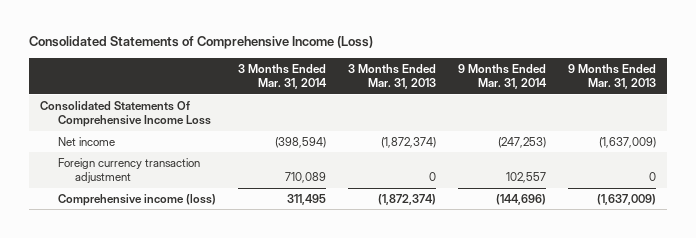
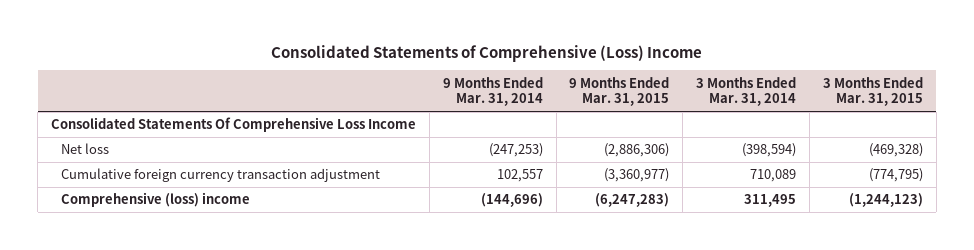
[28,36,373,50] Consolidated Statements of Comprehensive Income (Loss) -> [270,44,702,62] Consolidated Statements of Comprehensive (Loss) Income
[347,63,436,89] 3 Months Ended Mar. 31, 2013 -> none
[567,63,656,89] 9 Months Ended Mar. 31, 2013 -> none
none -> [569,76,670,107] 9 Months Ended Mar. 31, 2015
none -> [822,76,923,107] 3 Months Ended Mar. 31, 2015
[39,100,211,128] Consolidated Statements Of Comprehensive Income Loss -> [51,117,417,133] Consolidated Statements Of Comprehensive Loss Income
[57,136,115,146] Net income -> [60,143,109,155] Net loss
[57,157,200,184] Foreign currency transaction adjustment -> [60,168,380,183] Cumulative foreign currency transaction adjustment
[57,193,216,206] Comprehensive income (loss) -> [60,192,250,208] Comprehensive (loss) income

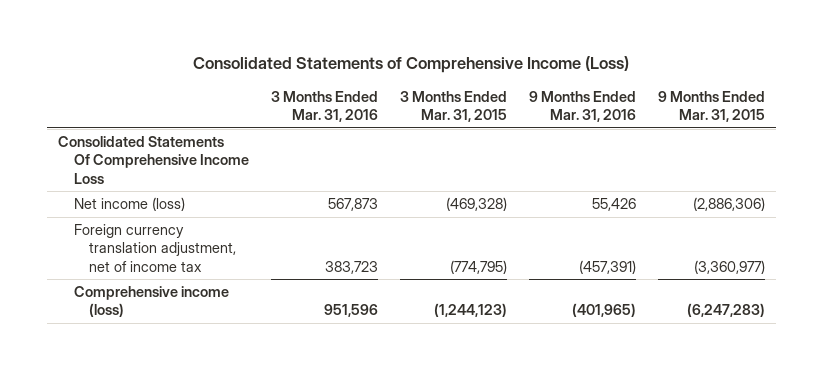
[270,44,702,62] Consolidated Statements of Comprehensive (Loss) Income -> [193,56,630,74] Consolidated Statements of Comprehensive Income (Loss)
[442,76,543,107] 9 Months Ended Mar. 31, 2014 -> none
[696,76,797,107] 3 Months Ended Mar. 31, 2014 -> none
none -> [270,90,378,122] 3 Months Ended Mar. 31, 2016
none -> [528,90,636,122] 9 Months Ended Mar. 31, 2016
[51,117,417,133] Consolidated Statements Of Comprehensive Loss Income -> [57,136,249,184] Consolidated Statements Of Comprehensive Income Loss
[60,143,109,155] Net loss -> [73,197,185,212] Net income (loss)
[60,168,380,183] Cumulative foreign currency transaction adjustment -> [73,224,237,272] Foreign currency translation adjustment, net of income tax
[60,192,250,208] Comprehensive (loss) income -> [73,286,229,318] Comprehensive income (loss)

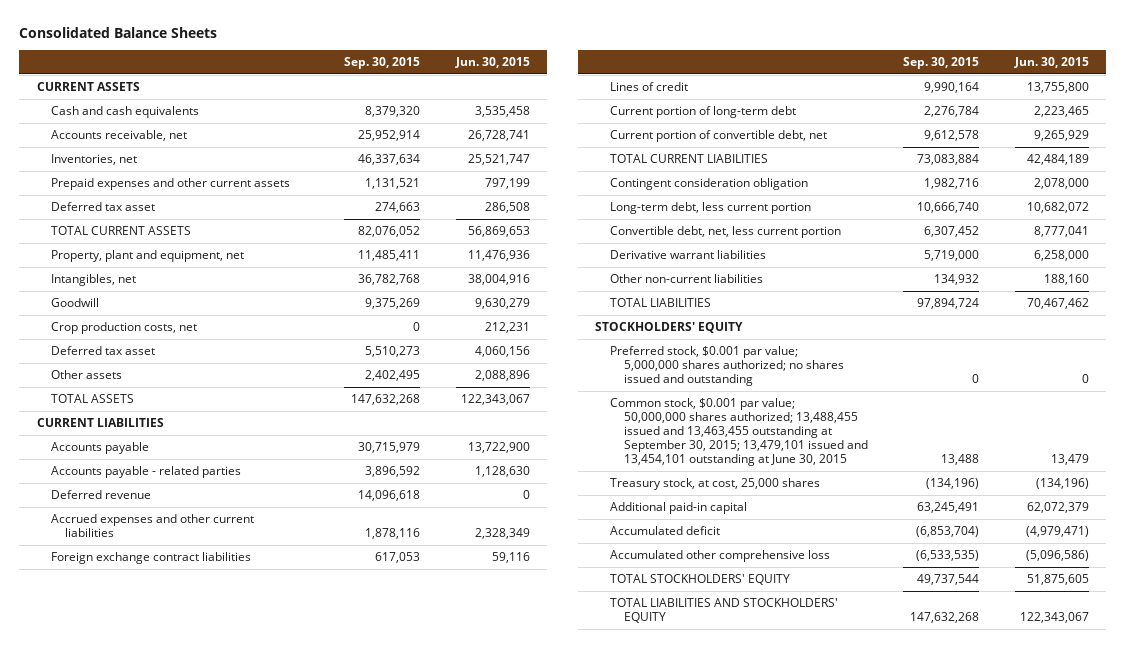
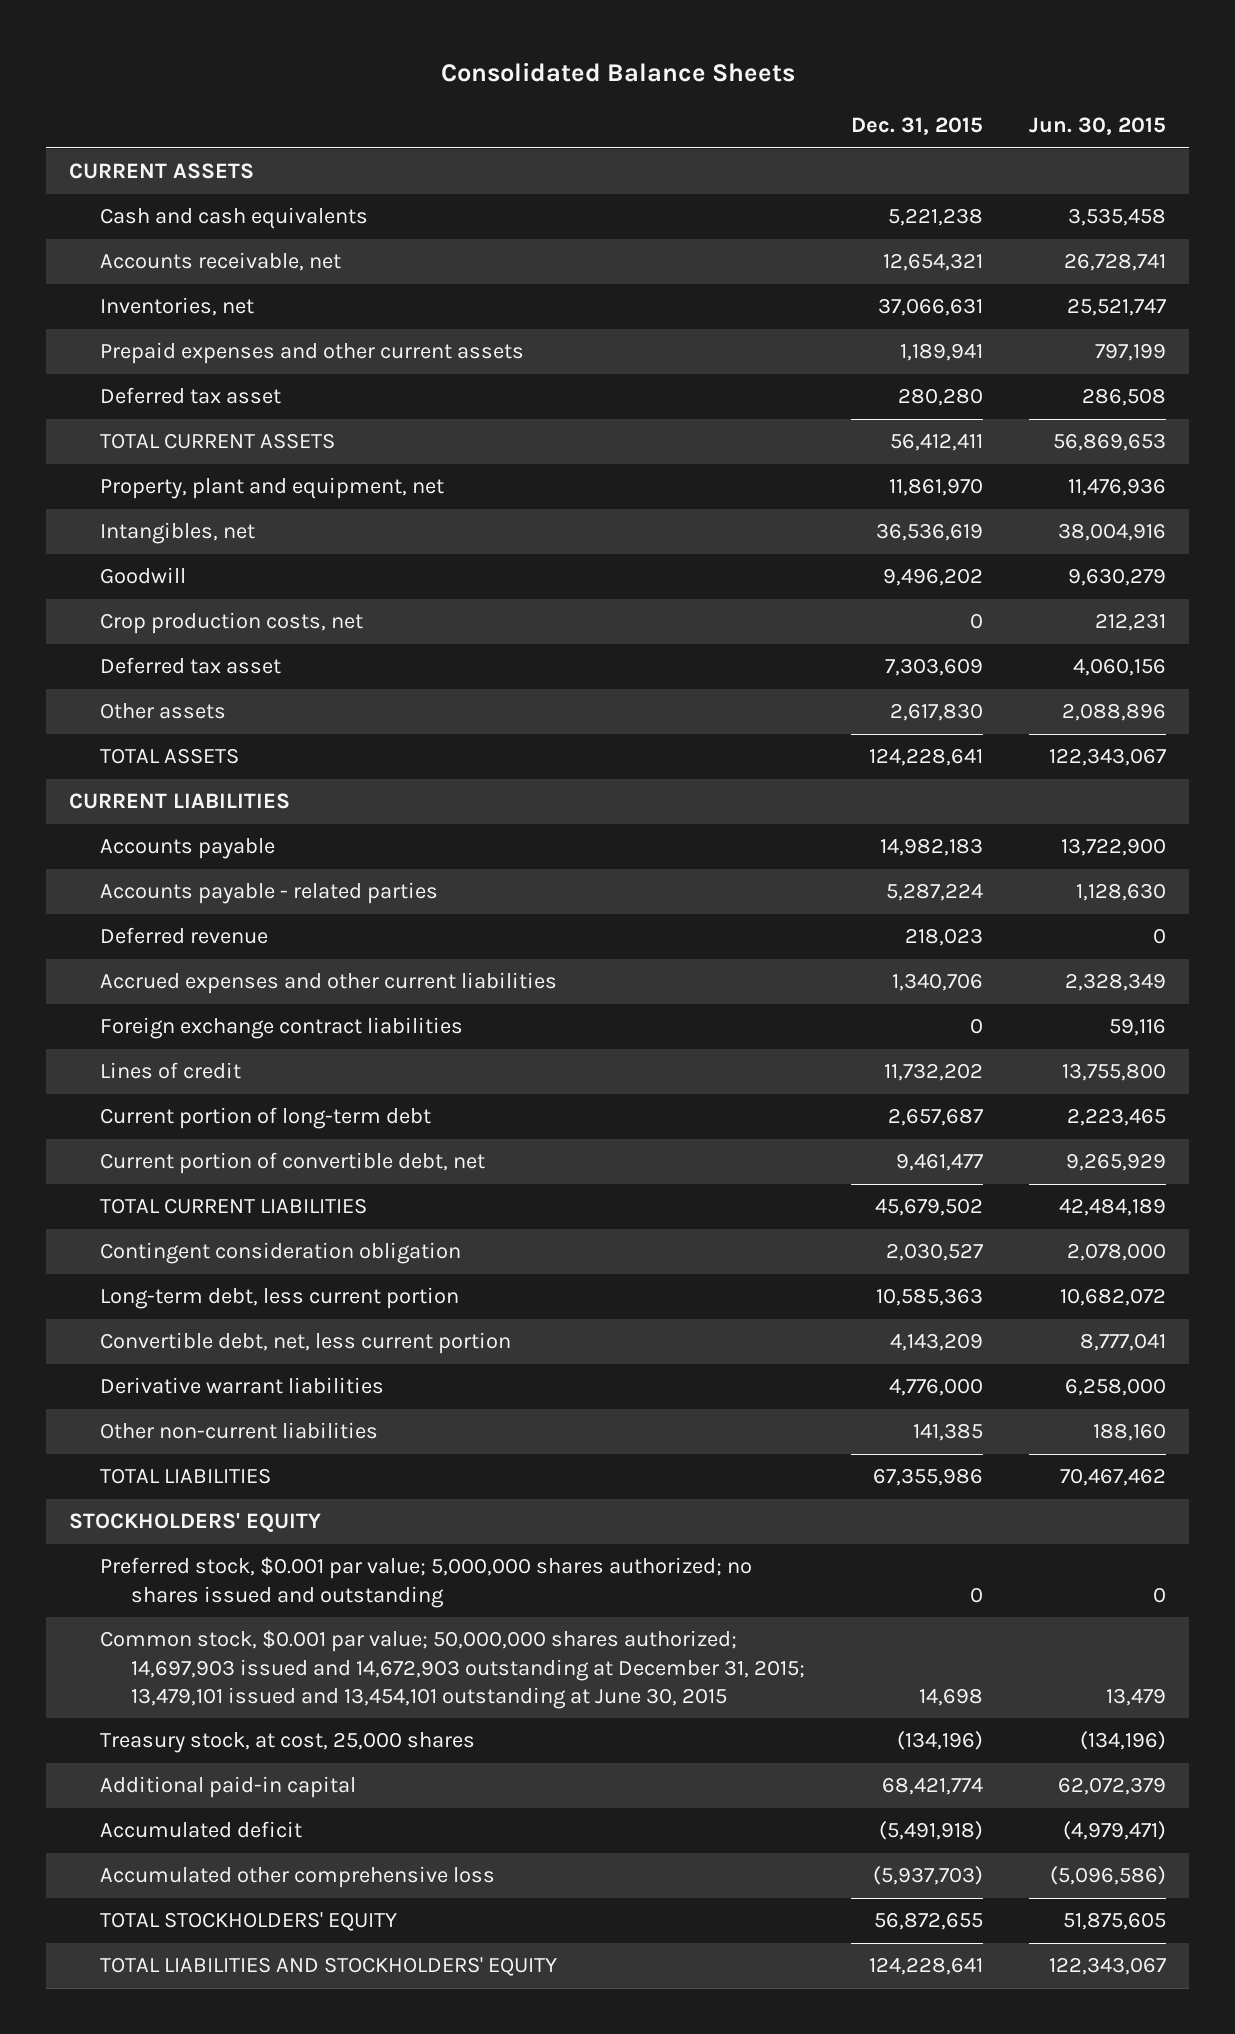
[344,57,421,70] Sep. 30, 2015 -> none
none -> [851,117,984,136] Dec. 31, 2015
[609,398,868,467] Common stock, $0.001 par value; 50,000,000 shares authorized; 13,488,455 issued and 13,463,455 outstanding at September 30, 2015; 13,479,101 issued and 13,454,101 outstanding at June 30, 2015 -> [100,1630,806,1709] Common stock, $0.001 par value; 50,000,000 shares authorized; 14,697,903 issued and 14,672,903 outstanding at December 31, 2015; 13,479,101 issued and 13,454,101 outstanding at June 30, 2015

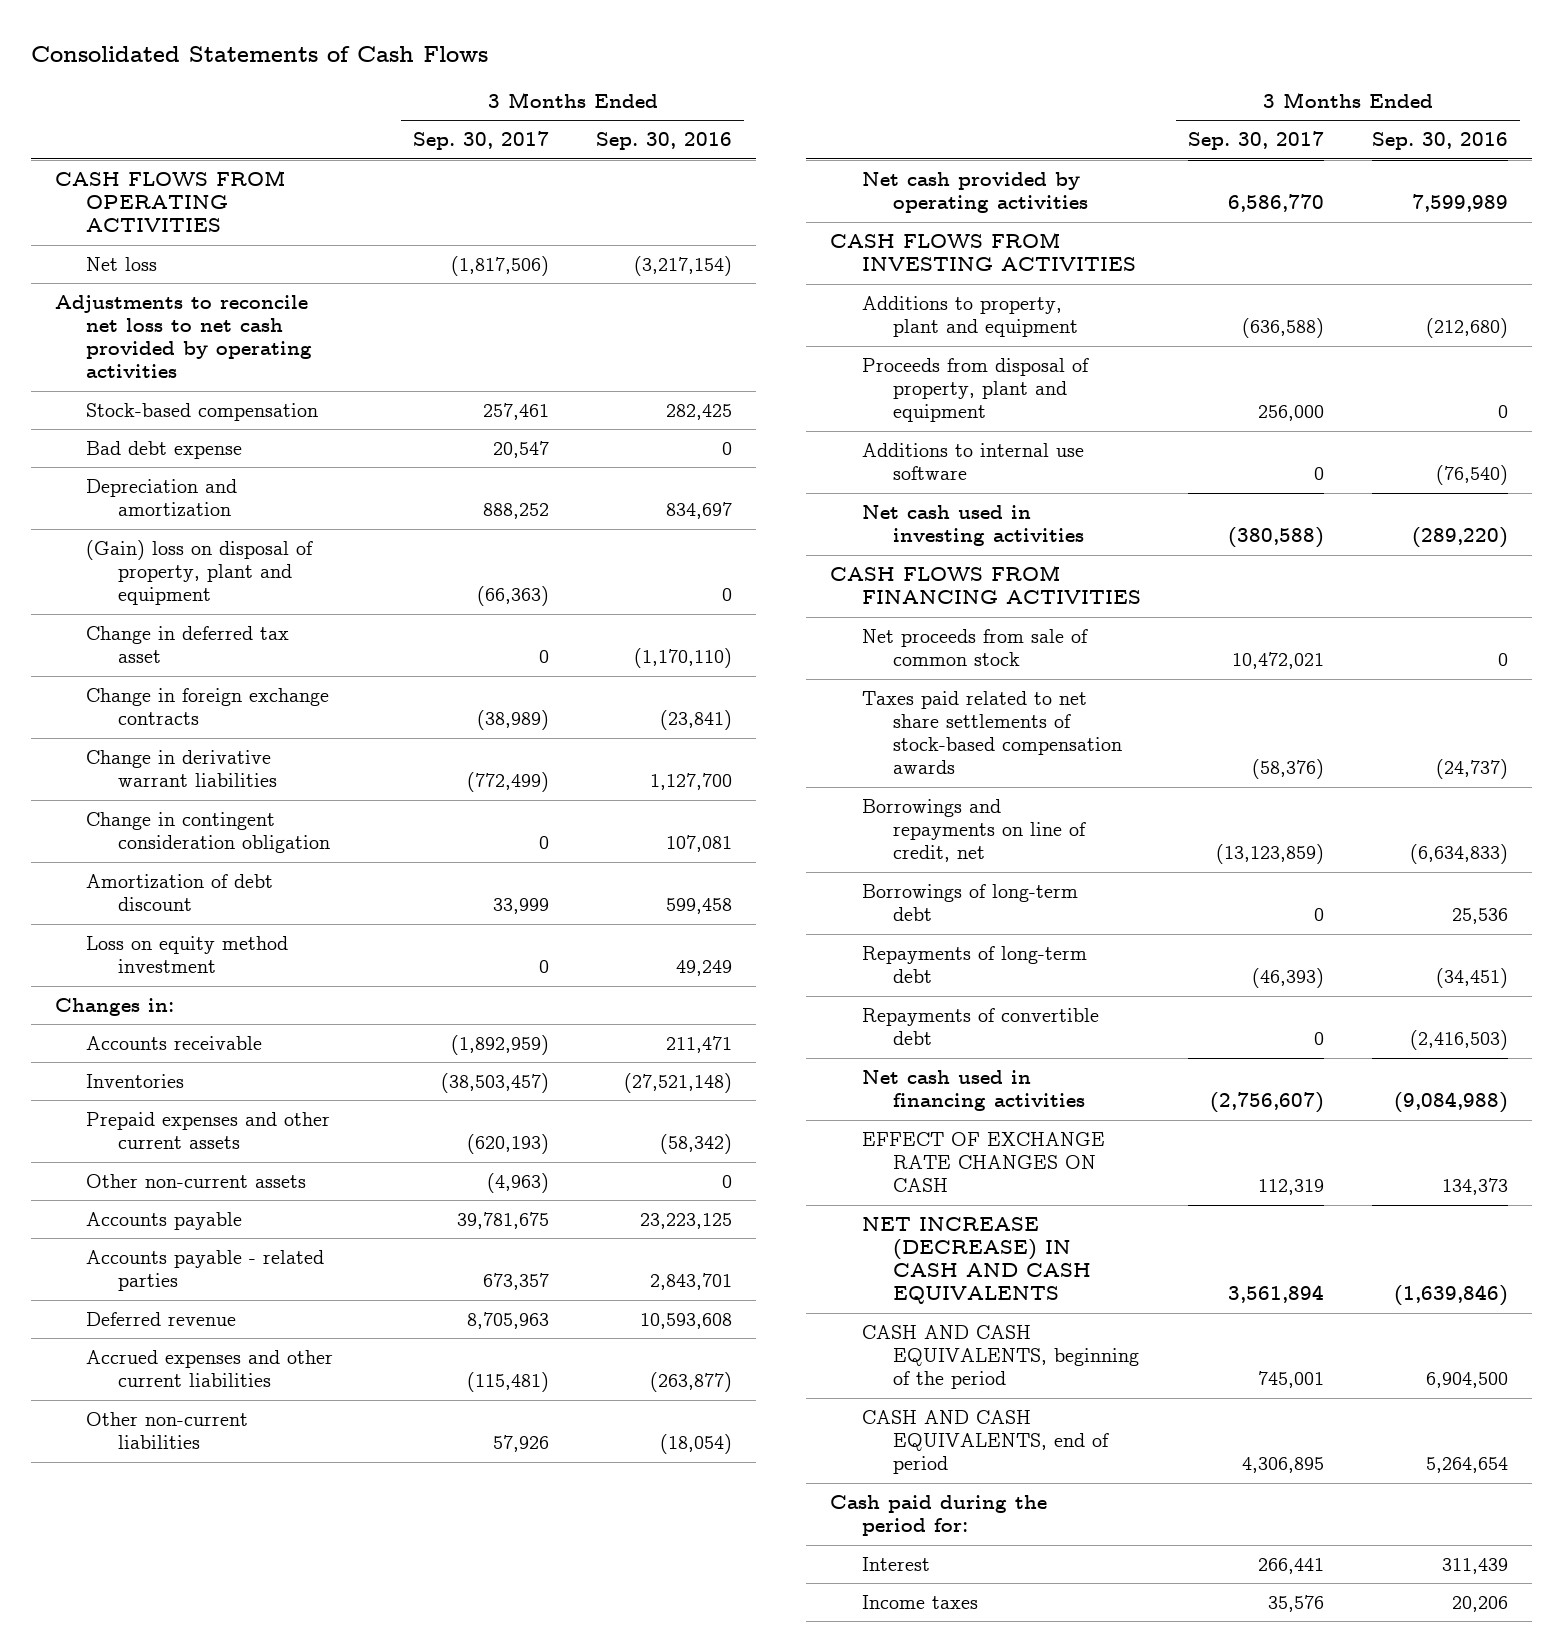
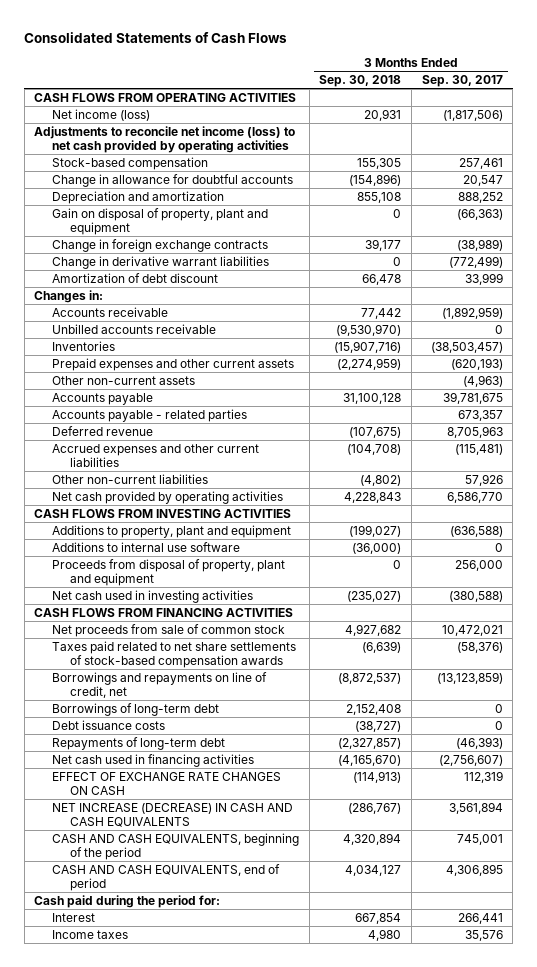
[596,132,733,151] Sep. 30, 2016 -> none
none -> [319,74,402,87] Sep. 30, 2018
[86,257,158,272] Net loss -> [52,108,151,121] Net income (loss)
[54,295,313,379] Adjustments to reconcile net loss to net cash provided by operating activities -> [34,125,296,153] Adjustments to reconcile net income (loss) to net cash provided by operating activities
[86,441,243,460] Bad debt expense -> [52,173,294,187] Change in allowance for doubtful accounts
[86,626,290,664] Change in deferred tax asset -> none
[86,540,314,606] (Gain) loss on disposal of property, plant and equipment -> [52,207,269,235] Gain on disposal of property, plant and equipment
[86,812,330,854] Change in contingent consideration obligation -> none
[86,936,289,974] Loss on equity method investment -> none
none -> [52,323,217,334] Unbilled accounts receivable
[861,358,1089,423] Proceeds from disposal of property, plant and equipment -> [52,558,286,586] Proceeds from disposal of property, plant and equipment
none -> [52,719,166,730] Debt issuance costs
[861,1008,1099,1046] Repayments of convertible debt -> none

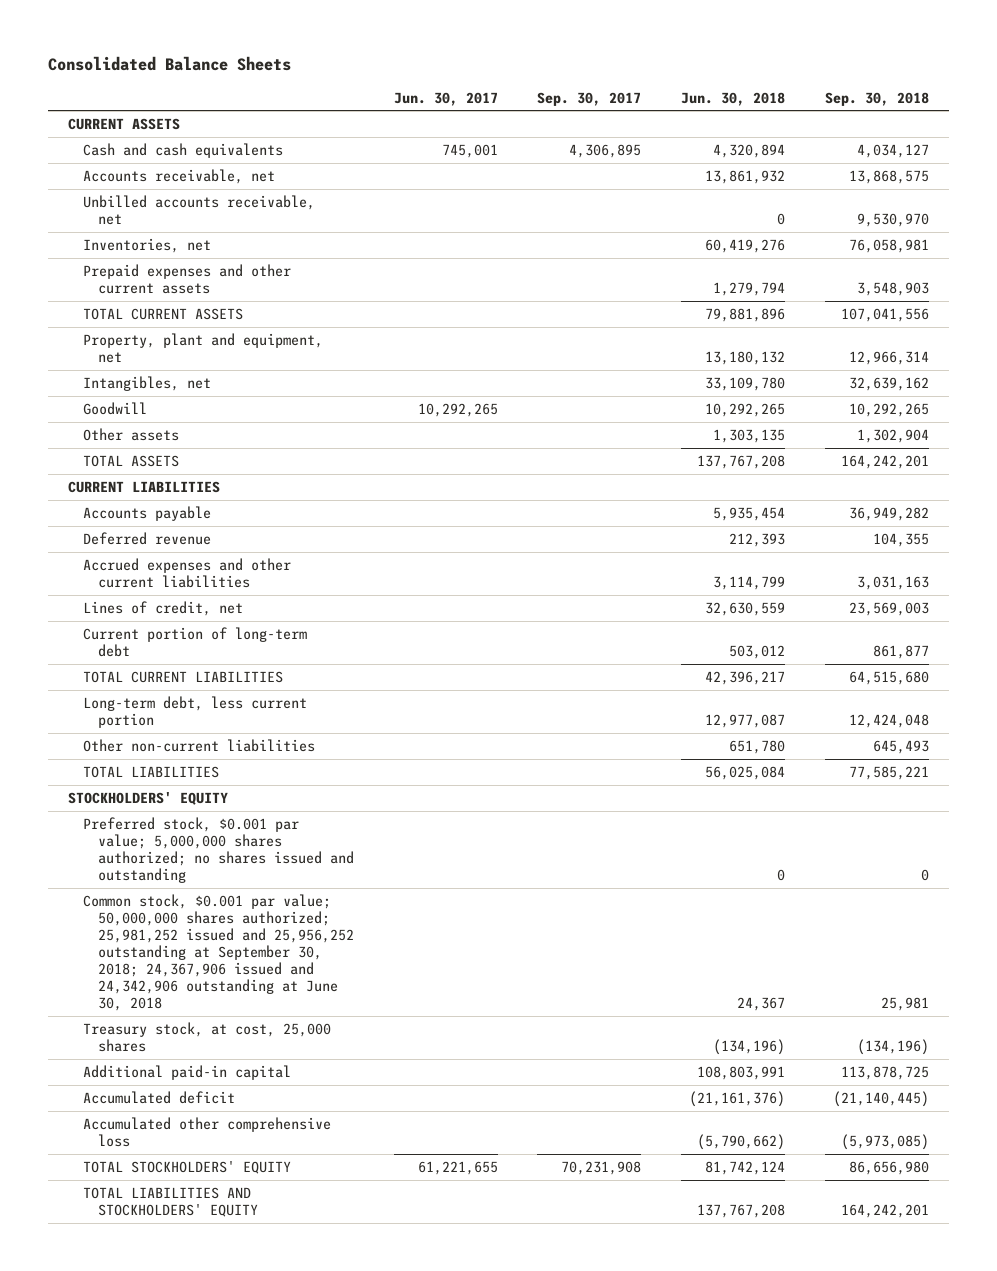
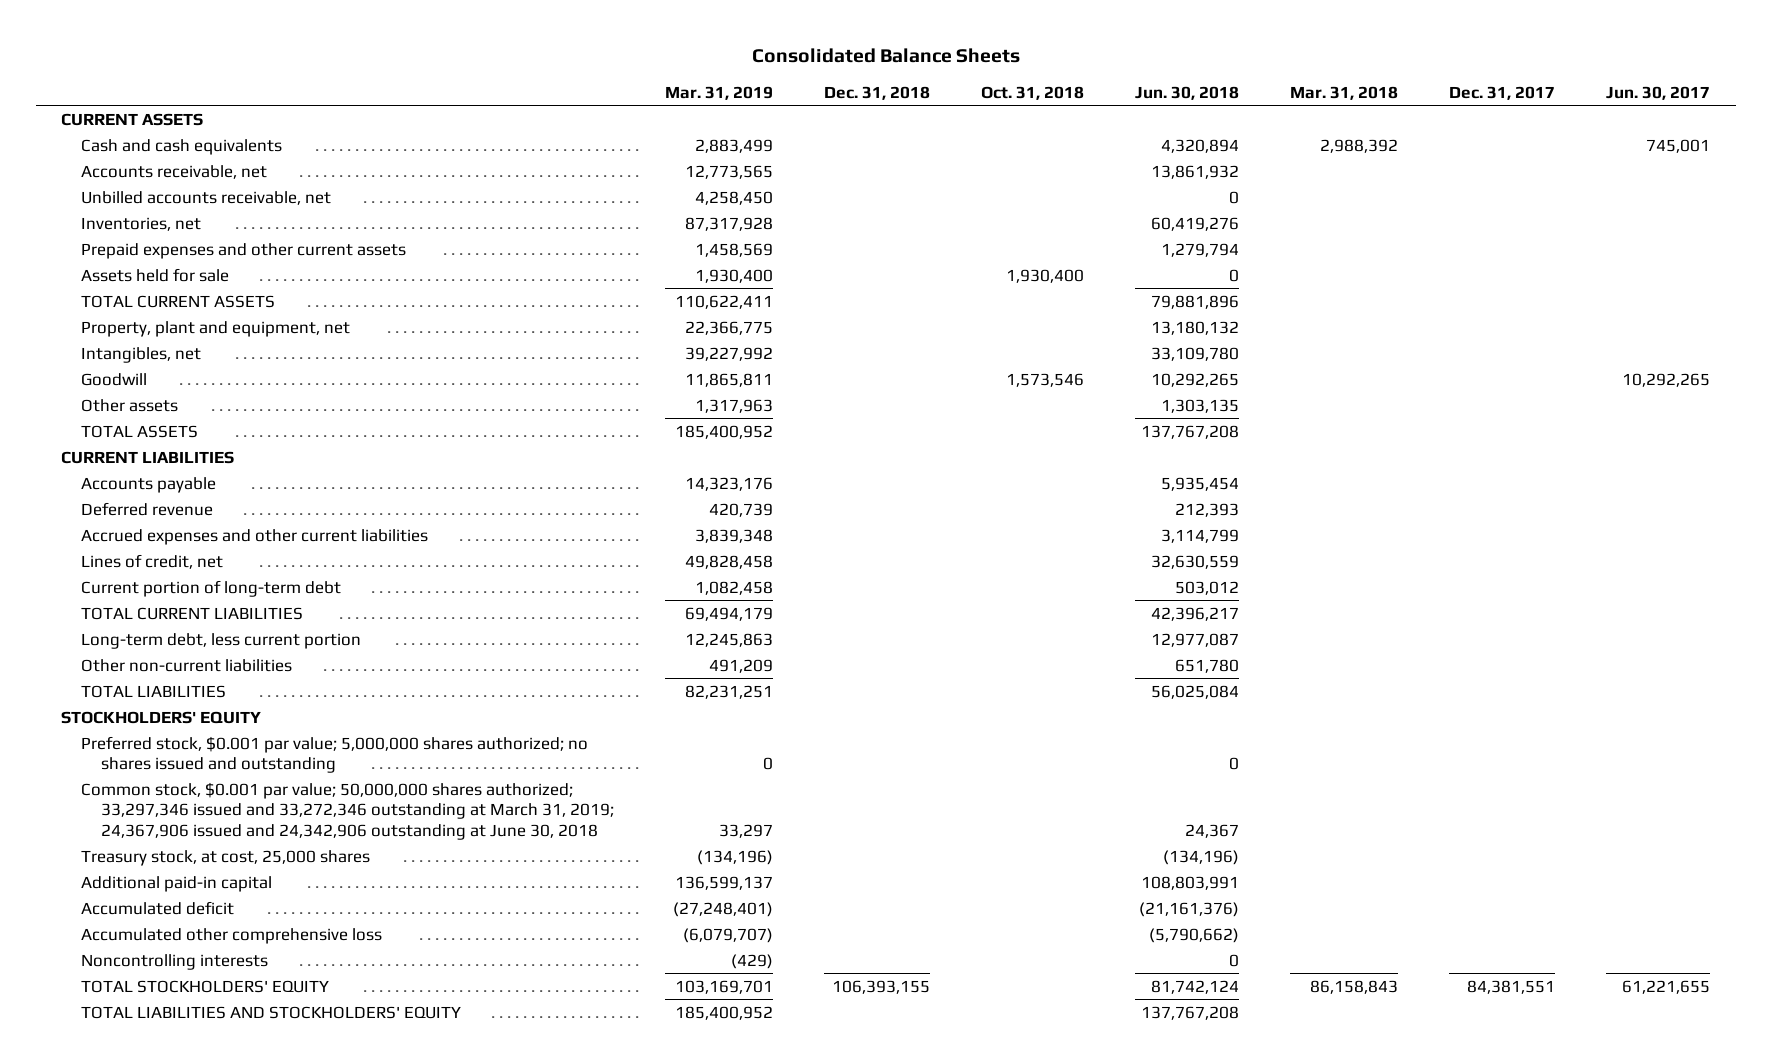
[537,91,642,106] Sep. 30, 2017 -> none
[824,91,929,106] Sep. 30, 2018 -> none
none -> [664,85,773,100] Mar. 31, 2019
none -> [823,85,930,100] Dec. 31, 2018
none -> [980,85,1084,100] Oct. 31, 2018
none -> [1290,85,1399,100] Mar. 31, 2018
none -> [1449,85,1556,100] Dec. 31, 2017
none -> [81,267,230,282] Assets held for sale
[83,893,355,1011] Common stock, $0.001 par value; 50,000,000 shares authorized; 25,981,252 issued and 25,956,252 outstanding at September 30, 2018; 24,367,906 issued and 24,342,906 outstanding at June 30, 2018 -> [81,781,614,840] Common stock, $0.001 par value; 50,000,000 shares authorized; 33,297,346 issued and 33,272,346 outstanding at March 31, 2019; 24,367,906 issued and 24,342,906 outstanding at June 30, 2018
none -> [81,953,269,970] Noncontrolling interests

